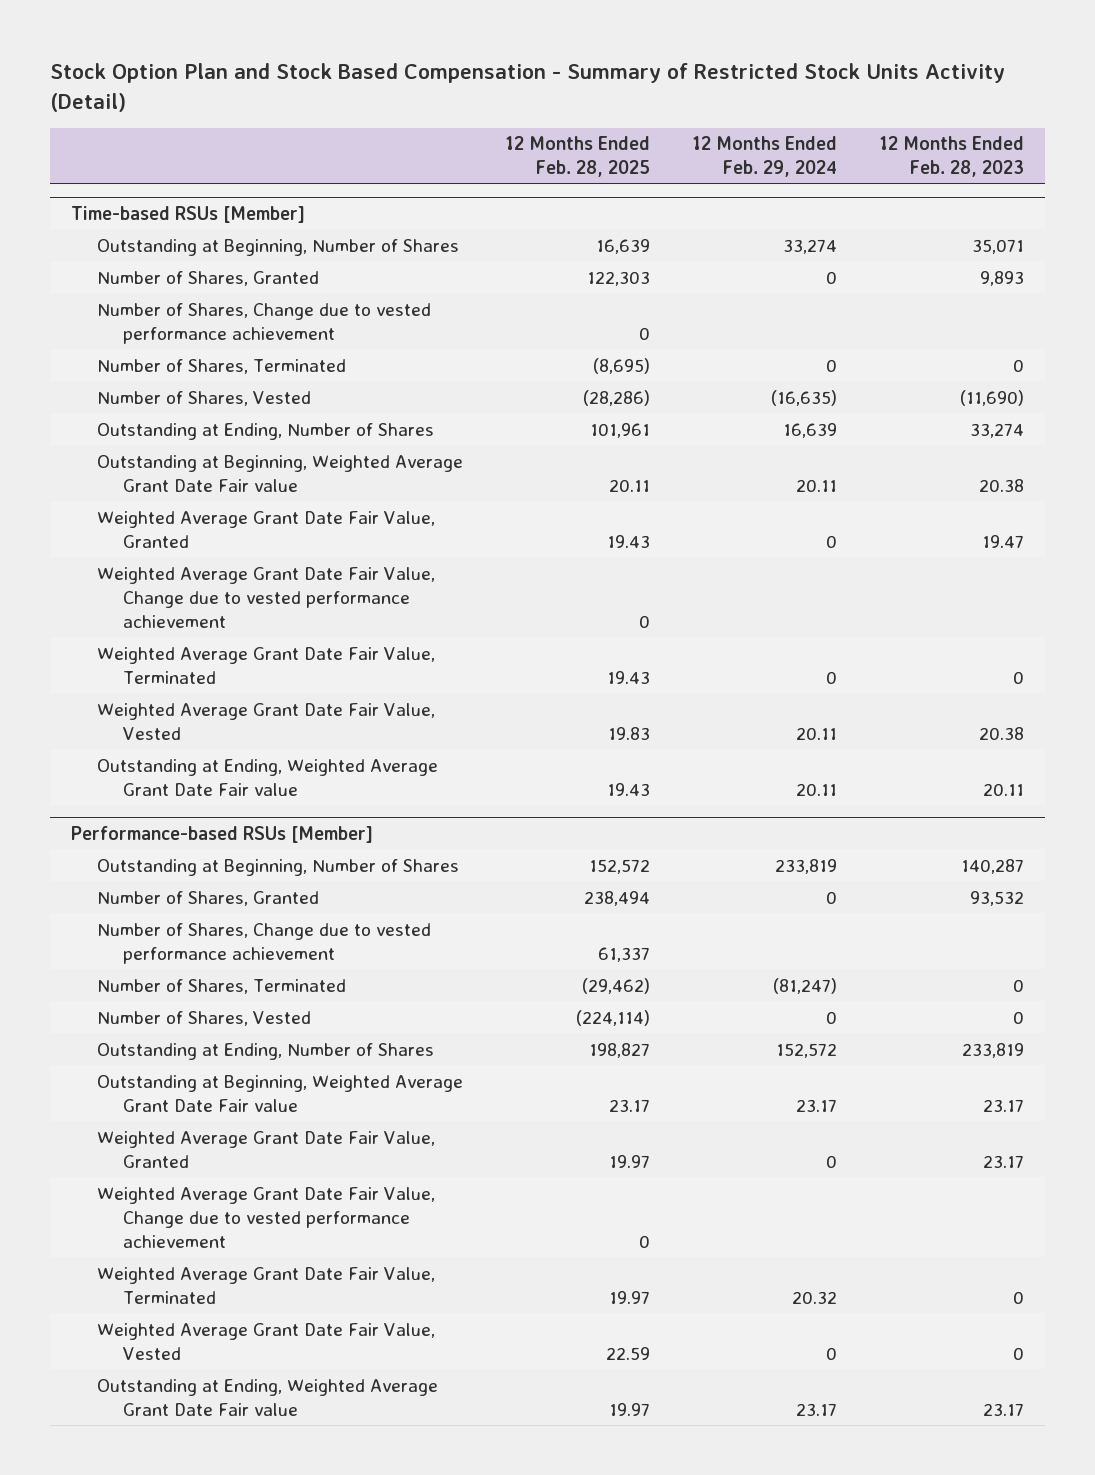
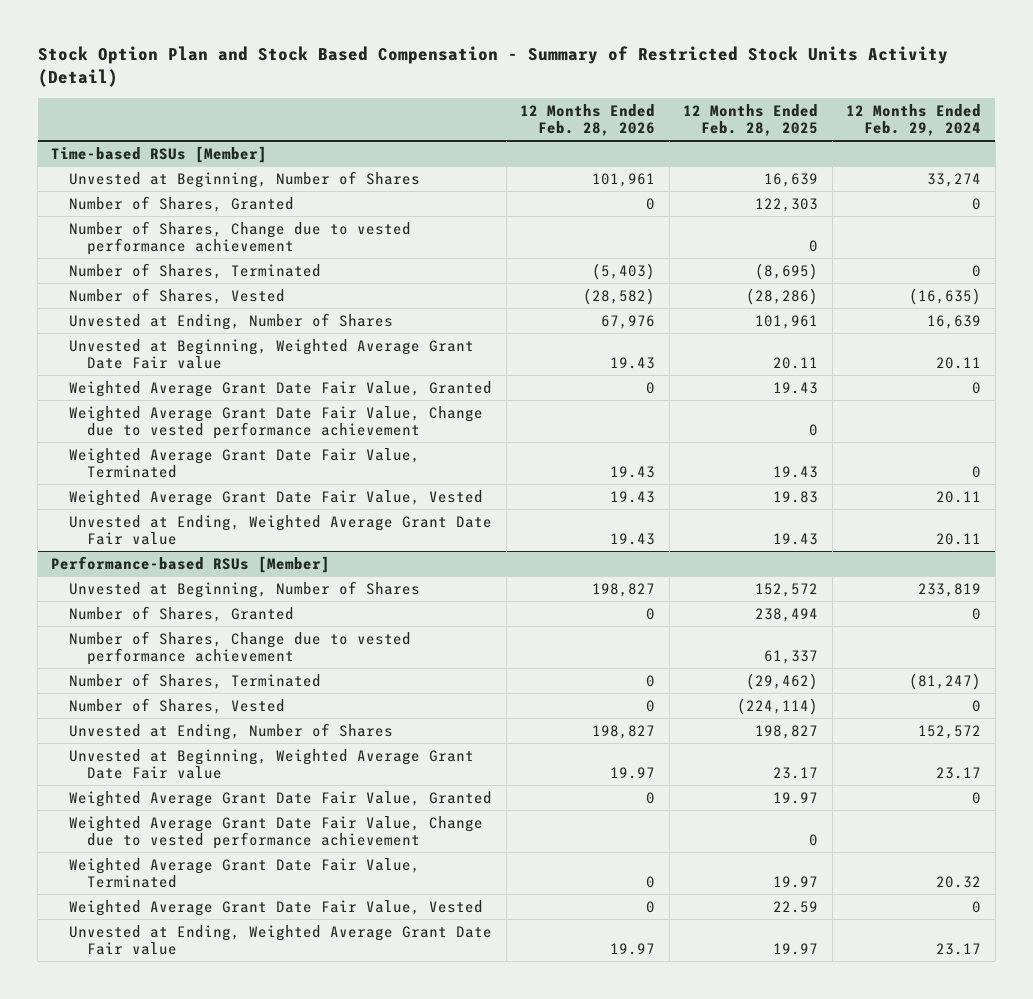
[878,136,1024,178] 12 Months Ended Feb. 28, 2023 -> none
none -> [520,103,656,137] 12 Months Ended Feb. 28, 2026
[96,238,459,256] Outstanding at Beginning, Number of Shares -> [69,170,421,188] Unvested at Beginning, Number of Shares
[96,422,434,440] Outstanding at Ending, Number of Shares -> [69,312,394,330] Unvested at Ending, Number of Shares
[96,454,463,492] Outstanding at Beginning, Weighted Average Grant Date Fair value -> [69,338,475,370] Unvested at Beginning, Weighted Average Grant Date Fair value
[96,758,438,796] Outstanding at Ending, Weighted Average Grant Date Fair value -> [69,514,493,546] Unvested at Ending, Weighted Average Grant Date Fair value
[96,858,459,876] Outstanding at Beginning, Number of Shares -> [69,580,421,598] Unvested at Beginning, Number of Shares
[96,1042,434,1060] Outstanding at Ending, Number of Shares -> [69,722,394,740] Unvested at Ending, Number of Shares
[96,1074,463,1112] Outstanding at Beginning, Weighted Average Grant Date Fair value -> [69,748,475,780] Unvested at Beginning, Weighted Average Grant Date Fair value
[96,1378,438,1416] Outstanding at Ending, Weighted Average Grant Date Fair value -> [69,924,493,956] Unvested at Ending, Weighted Average Grant Date Fair value

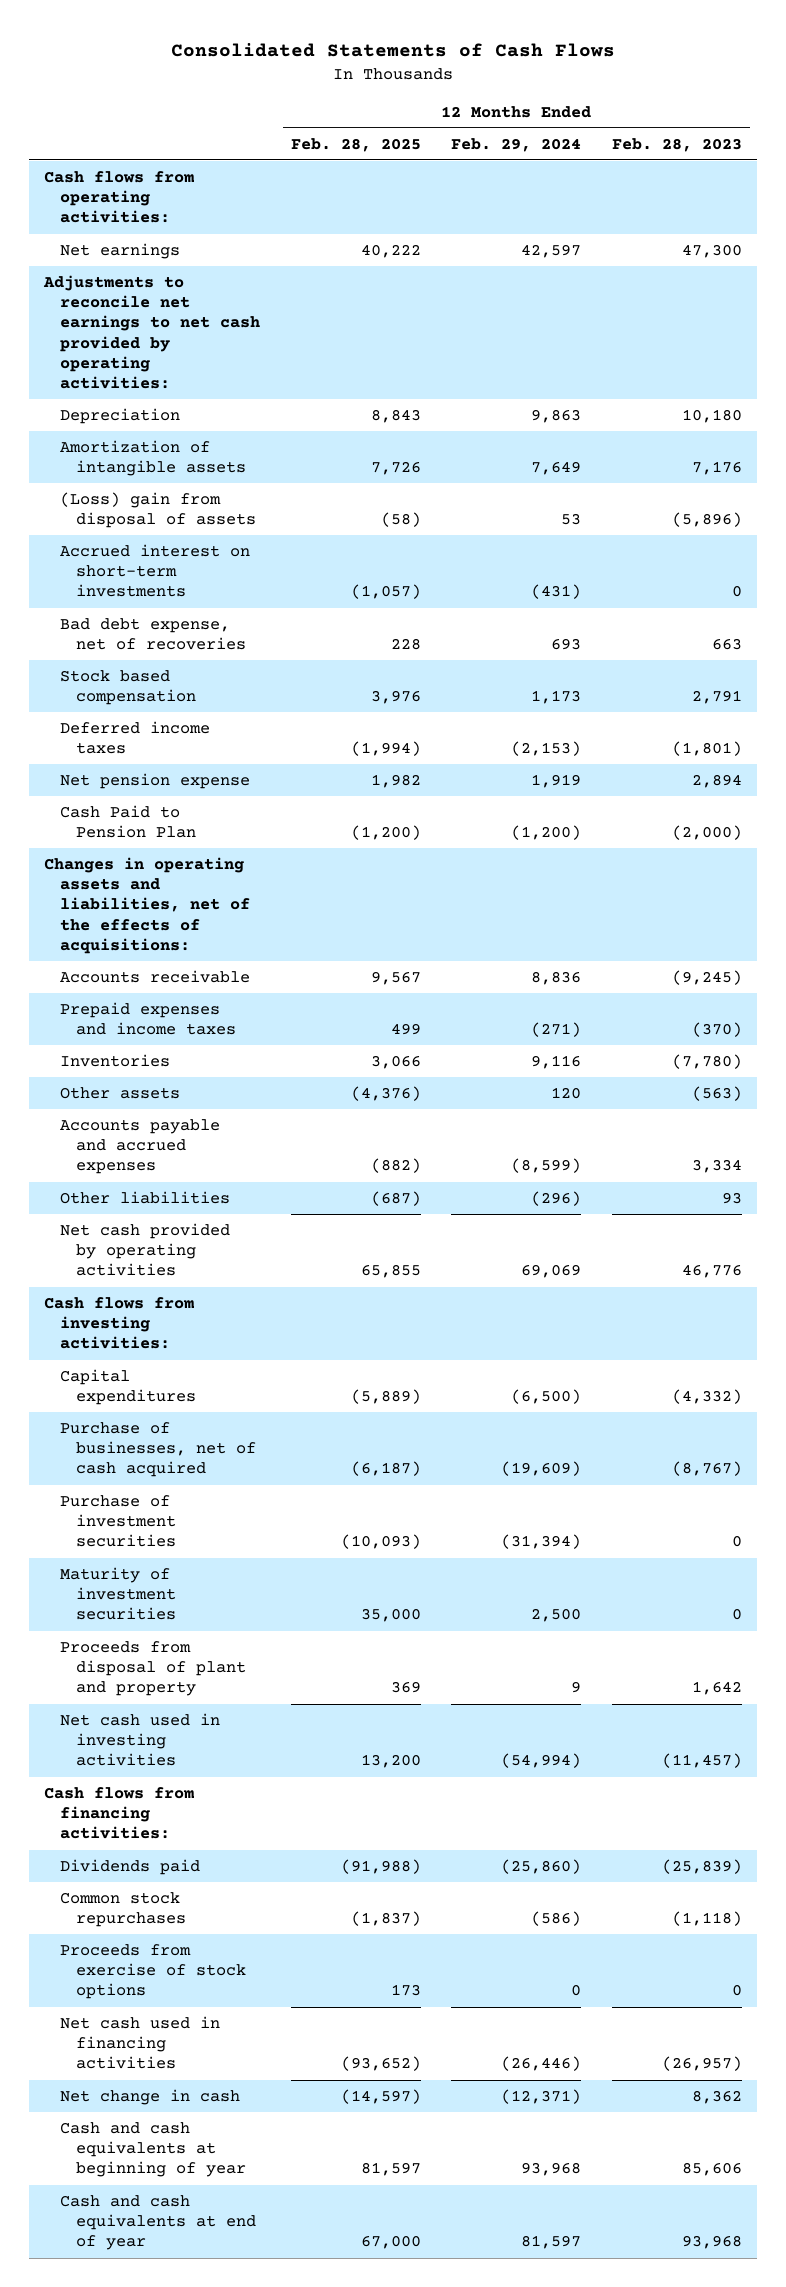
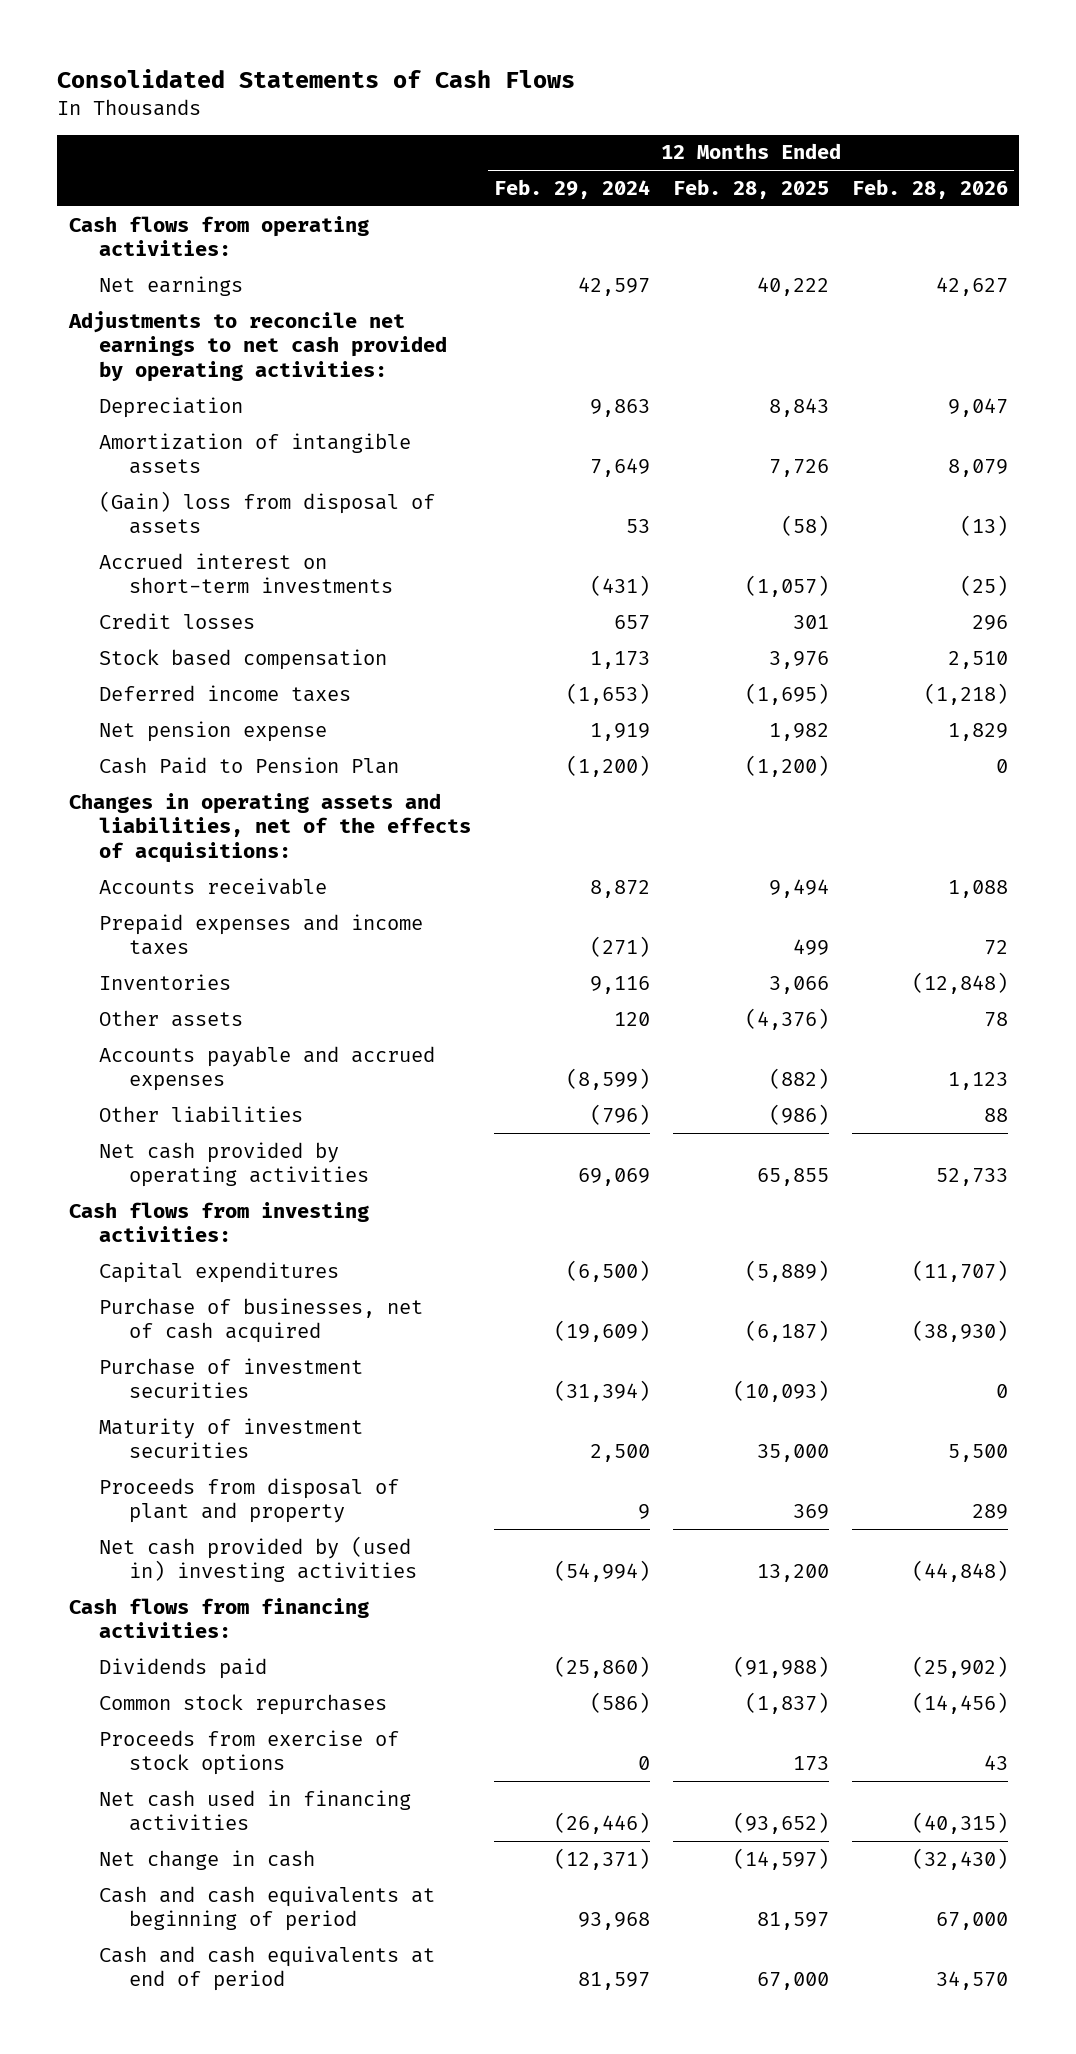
[612,137,743,152] Feb. 28, 2023 -> none
none -> [851,178,1008,199] Feb. 28, 2026
[60,491,257,529] (Loss) gain from disposal of assets -> [99,490,436,535] (Gain) loss from disposal of assets
[60,617,247,651] Bad debt expense, net of recoveries -> none
none -> [99,612,256,629] Credit losses
[350,741,421,757] (1,994) -> [744,682,829,705] (1,695)
[511,741,582,757] (2,153) -> [565,682,650,705] (1,653)
[370,970,421,985] 9,567 -> [768,878,829,898] 9,494
[531,970,582,985] 8,836 -> [589,879,650,898] 8,872
[370,1190,421,1206] (687) -> [768,1103,829,1125] (986)
[531,1190,582,1206] (296) -> [589,1103,650,1125] (796)
[60,1712,221,1767] Net cash used in investing activities -> [99,1535,418,1583] Net cash provided by (used in) investing activities
[60,2121,247,2178] Cash and cash equivalents at beginning of year -> [99,1885,436,1932] Cash and cash equivalents at beginning of period
[60,2194,257,2251] Cash and cash equivalents at end of year -> [99,1945,436,1992] Cash and cash equivalents at end of period

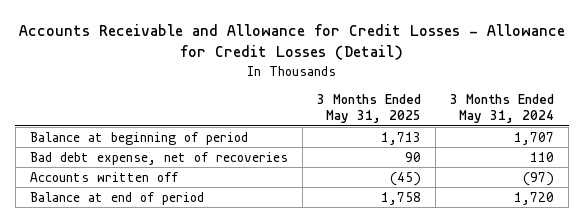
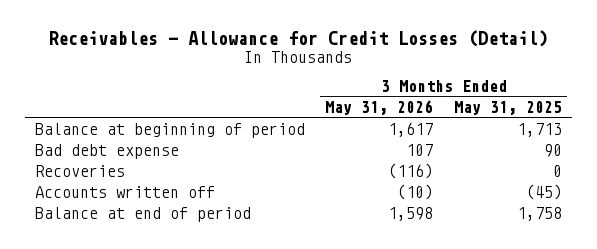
[19,24,566,61] Accounts Receivable and Allowance for Credit Losses - Allowance for Credit Losses (Detail) -> [48,30,549,48] Receivables - Allowance for Credit Losses (Detail)
[450,94,555,124] 3 Months Ended May 31, 2024 -> none
none -> [325,100,434,116] May 31, 2026
[30,151,289,165] Bad debt expense, net of recoveries -> [35,144,180,160] Bad debt expense
none -> [35,165,126,178] Recoveries

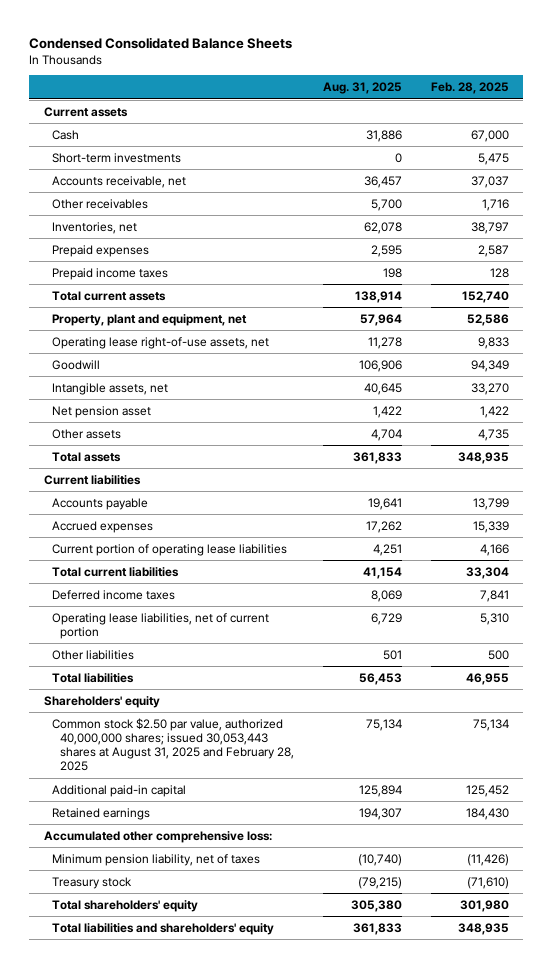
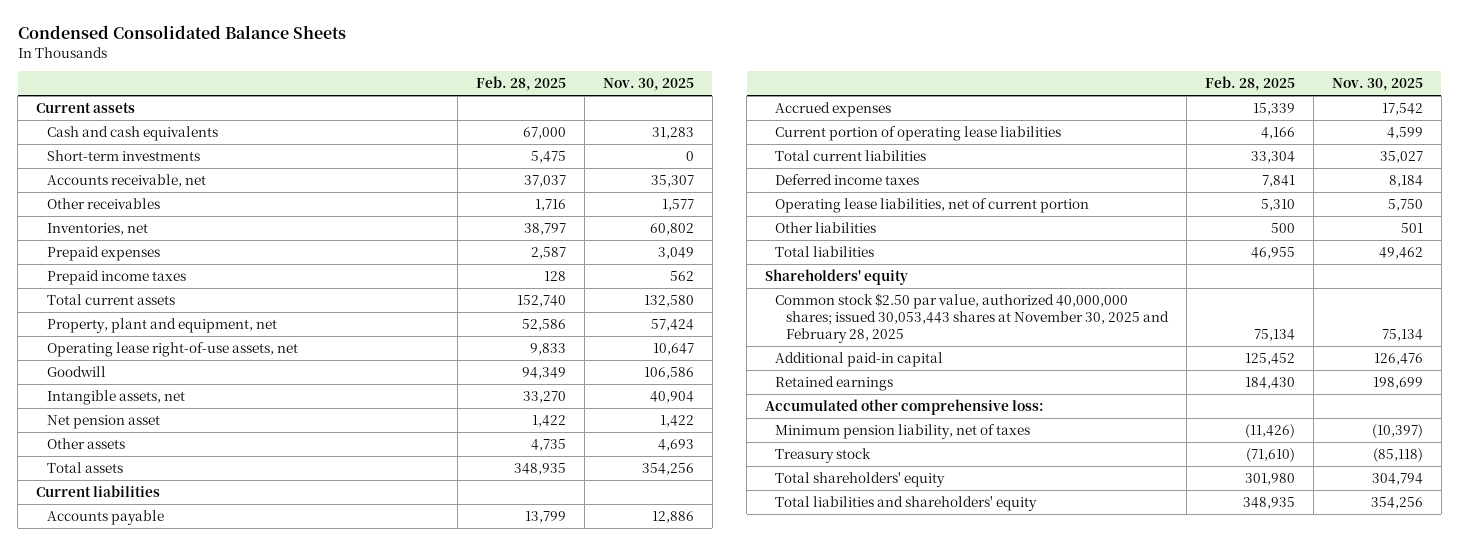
[323,82,403,95] Aug. 31, 2025 -> none
none -> [602,78,694,92] Nov. 30, 2025
[52,129,80,140] Cash -> [46,126,218,142] Cash and cash equivalents
[52,717,295,772] Common stock $2.50 par value, authorized 40,000,000 shares; issued 30,053,443 shares at August 31, 2025 and February 28, 2025 -> [775,293,1169,344] Common stock $2.50 par value, authorized 40,000,000 shares; issued 30,053,443 shares at November 30, 2025 and February 28, 2025

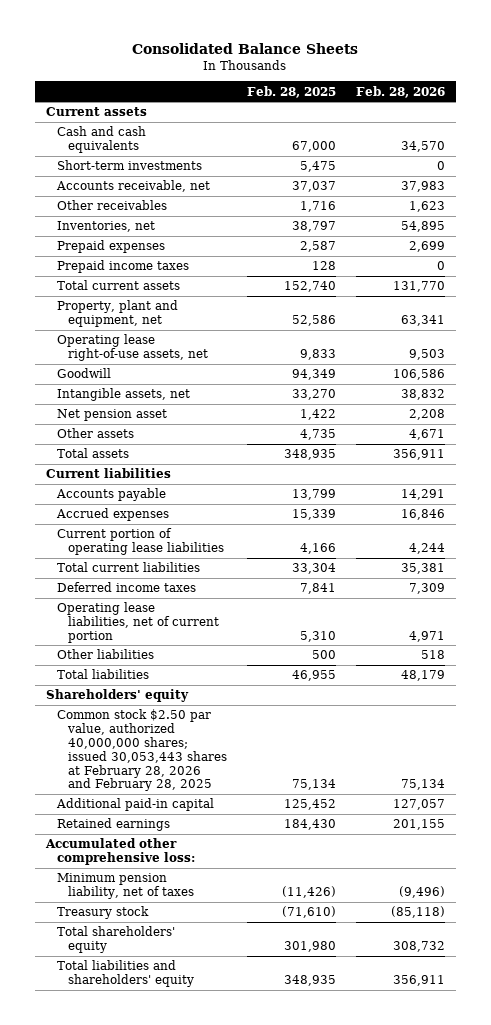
[17,25,346,40] Condensed Consolidated Balance Sheets -> [132,42,359,54] Consolidated Balance Sheets
[602,78,694,92] Nov. 30, 2025 -> none
none -> [356,85,446,98] Feb. 28, 2026
[775,293,1169,344] Common stock $2.50 par value, authorized 40,000,000 shares; issued 30,053,443 shares at November 30, 2025 and February 28, 2025 -> [56,709,227,792] Common stock $2.50 par value, authorized 40,000,000 shares; issued 30,053,443 shares at February 28, 2026 and February 28, 2025

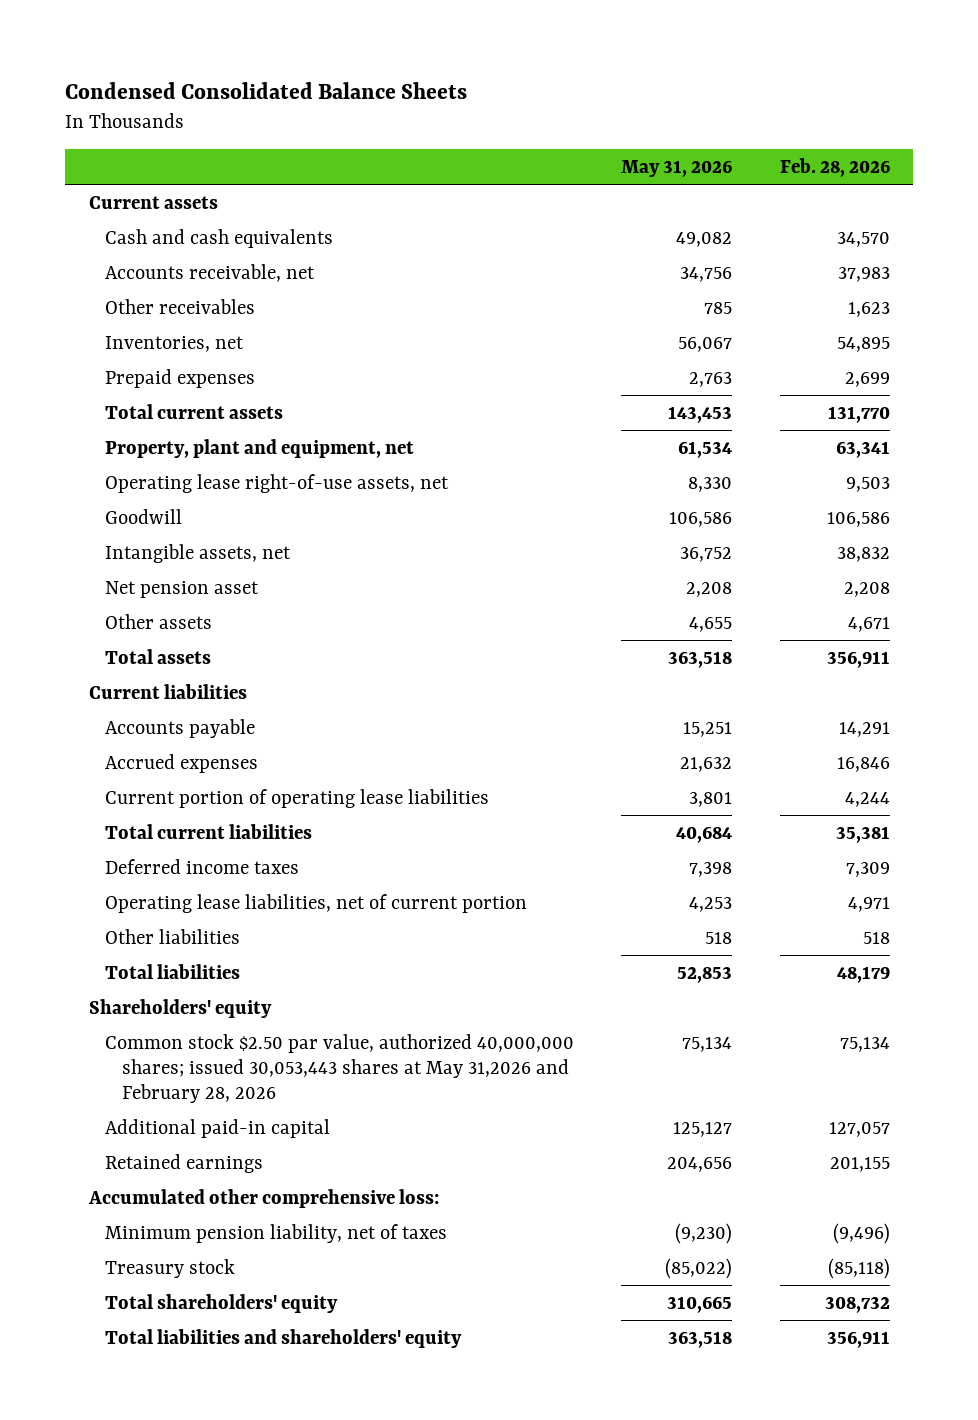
[132,42,359,54] Consolidated Balance Sheets -> [65,81,468,99] Condensed Consolidated Balance Sheets
[247,85,337,98] Feb. 28, 2025 -> none
none -> [621,159,733,177] May 31, 2026
[56,160,202,171] Short-term investments -> none
[56,260,189,274] Prepaid income taxes -> none
[56,709,227,792] Common stock $2.50 par value, authorized 40,000,000 shares; issued 30,053,443 shares at February 28, 2026 and February 28, 2025 -> [105,1033,575,1103] Common stock $2.50 par value, authorized 40,000,000 shares; issued 30,053,443 shares at May 31,2026 and February 28, 2026

